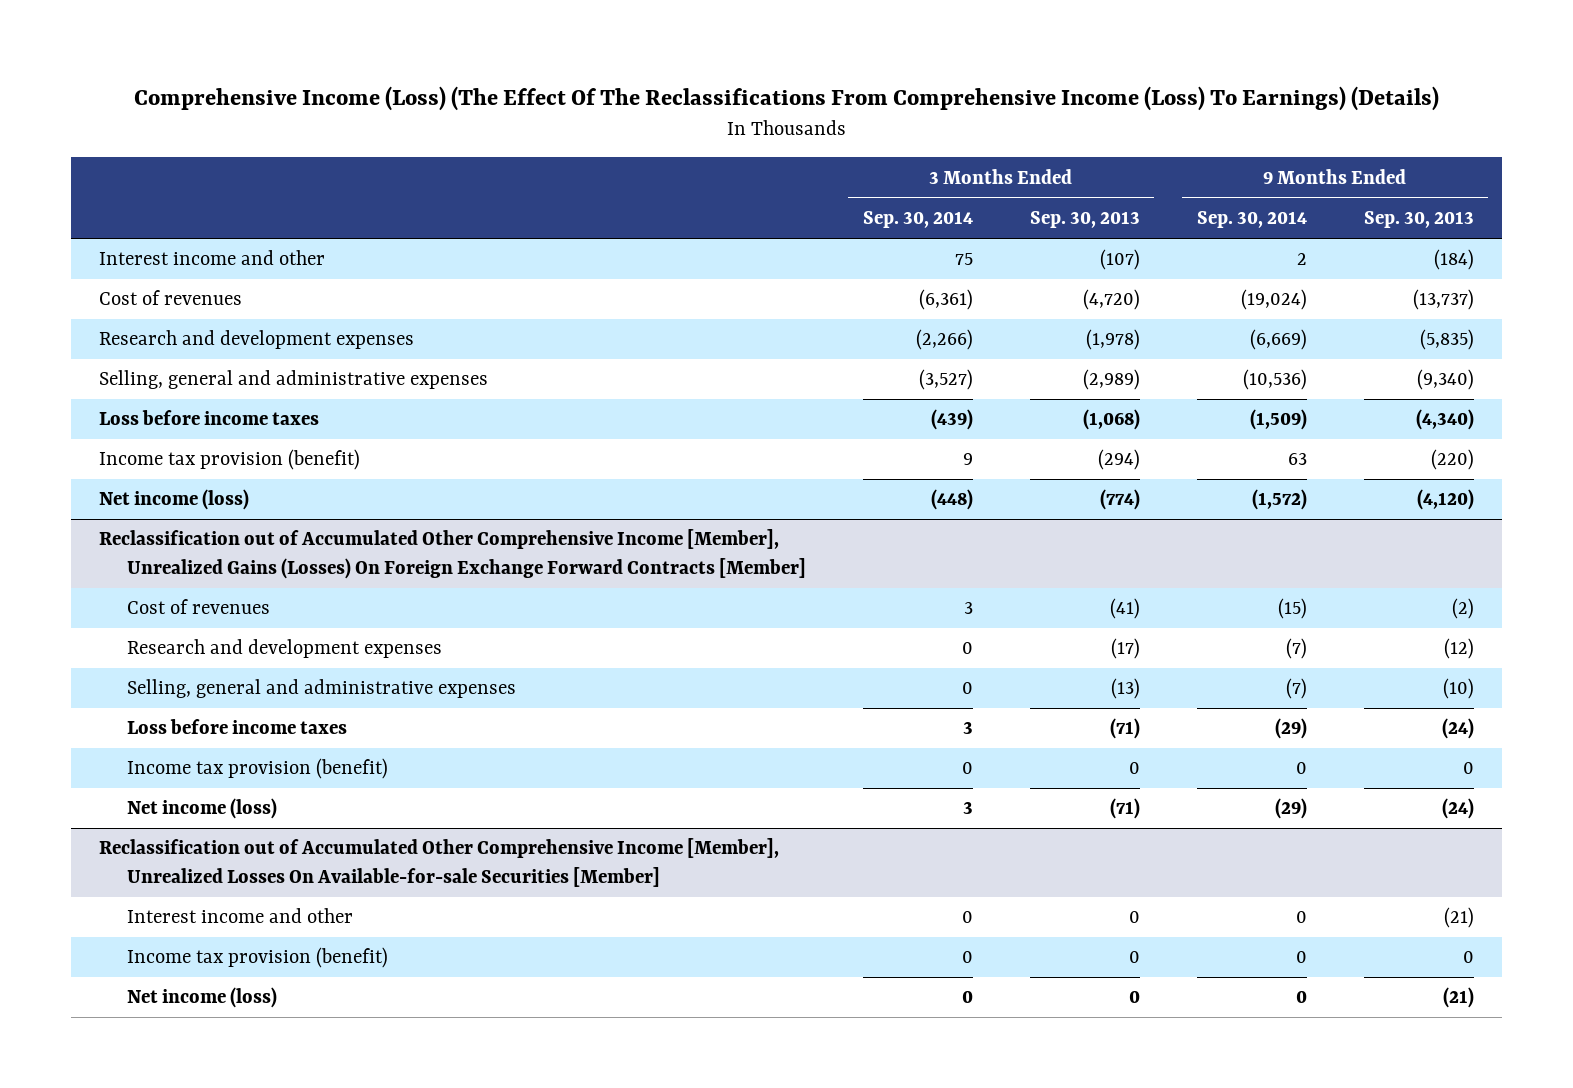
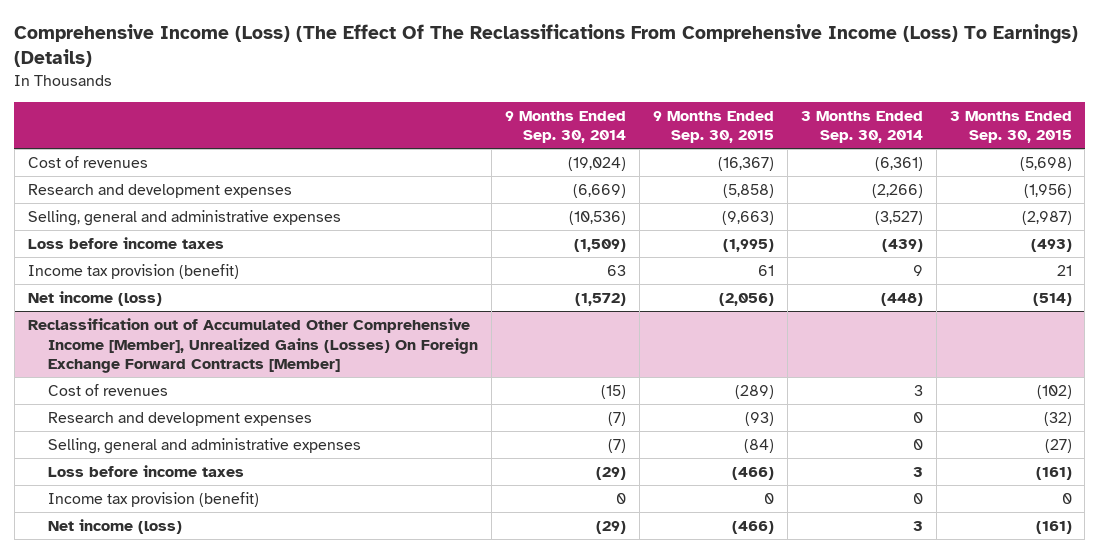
[1029,211,1140,229] Sep. 30, 2013 -> none
[1363,211,1474,229] Sep. 30, 2013 -> none
none -> [652,110,774,144] 9 Months Ended Sep. 30, 2015
none -> [949,110,1072,144] 3 Months Ended Sep. 30, 2015
[99,250,326,266] Interest income and other -> none
[99,838,780,888] Reclassification out of Accumulated Other Comprehensive Income [Member], Unrealized Losses On Available-for-sale Securities [Member] -> none
[126,908,353,924] Interest income and other -> none
[126,947,388,969] Income tax provision (benefit) -> none
[126,987,277,1009] Net income (loss) -> none

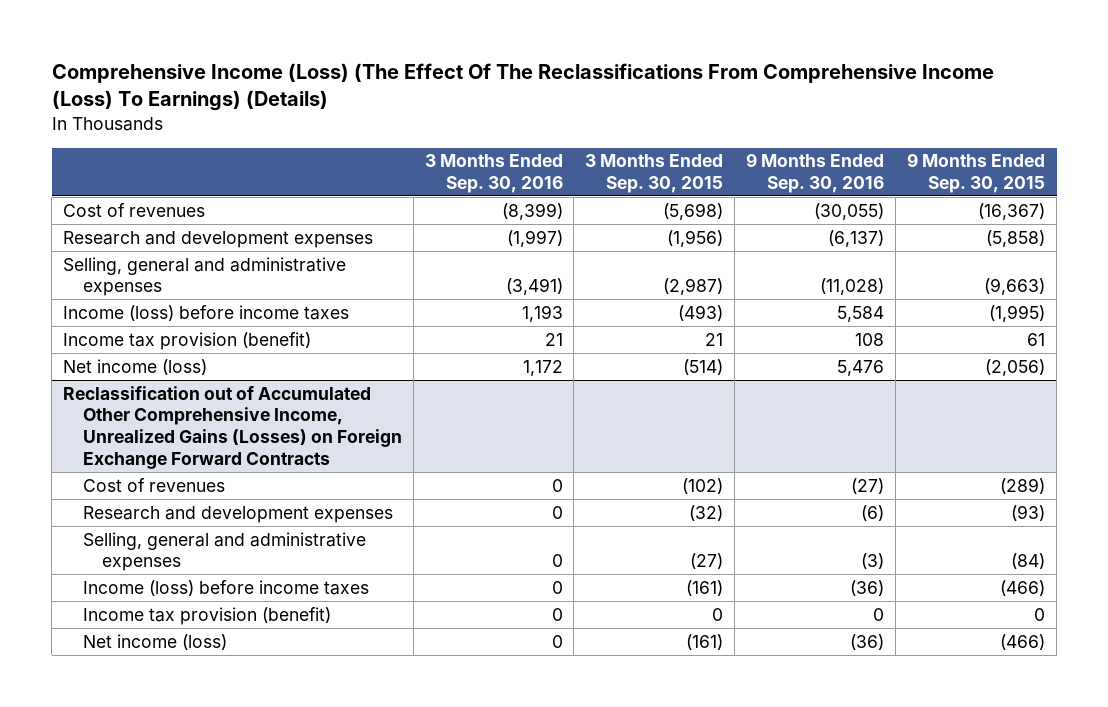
[505,110,627,144] 9 Months Ended Sep. 30, 2014 -> none
[800,110,923,144] 3 Months Ended Sep. 30, 2014 -> none
none -> [424,154,563,194] 3 Months Ended Sep. 30, 2016
none -> [746,153,885,194] 9 Months Ended Sep. 30, 2016
[27,236,224,249] Loss before income taxes -> [63,304,350,321] Income (loss) before income taxes
[27,317,479,374] Reclassification out of Accumulated Other Comprehensive Income [Member], Unrealized Gains (Losses) On Foreign Exchange Forward Contracts [Member] -> [63,385,402,469] Reclassification out of Accumulated Other Comprehensive Income, Unrealized Gains (Losses) on Foreign Exchange Forward Contracts
[48,464,245,477] Loss before income taxes -> [82,579,369,596] Income (loss) before income taxes

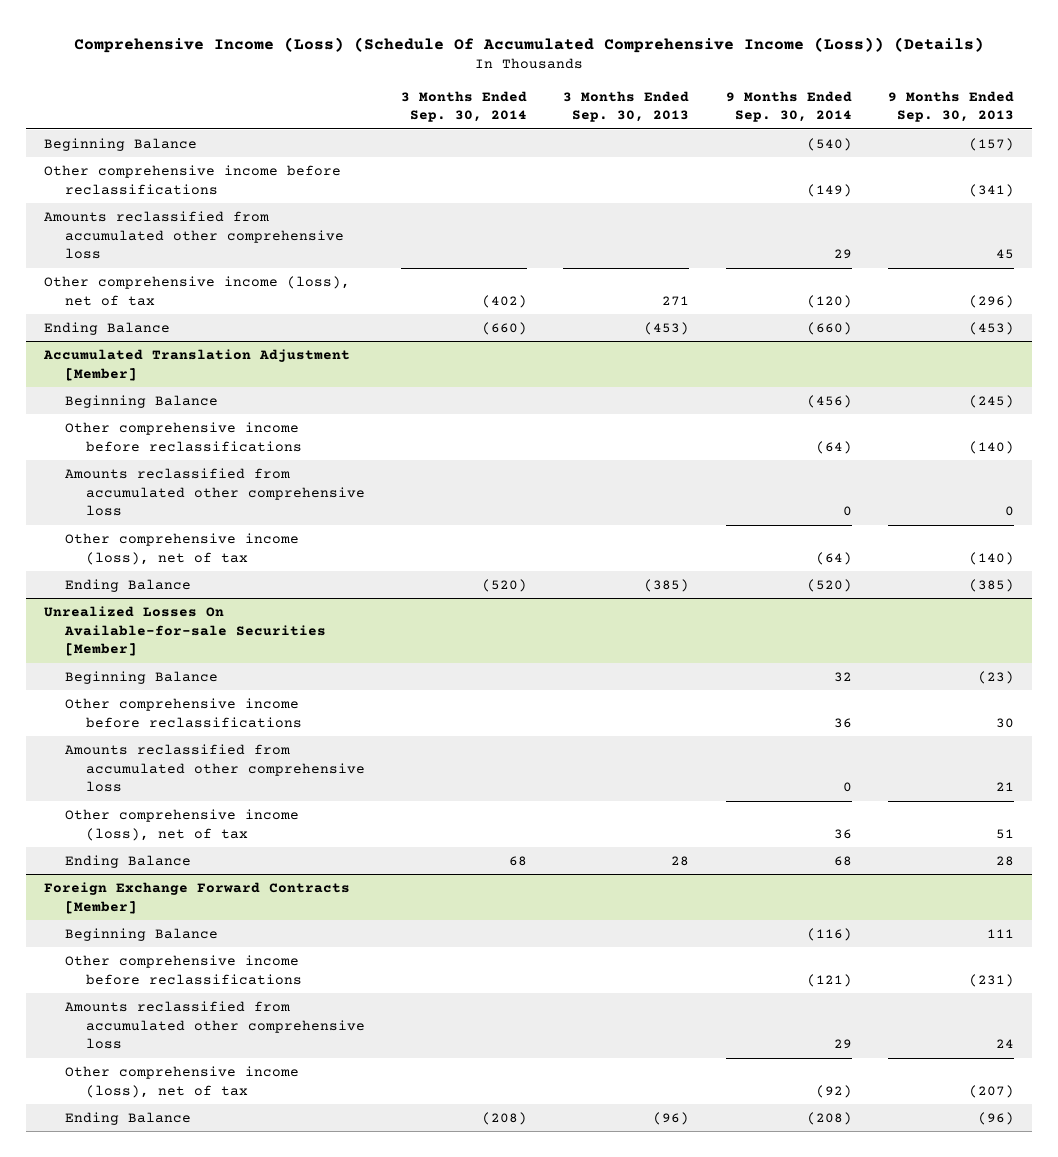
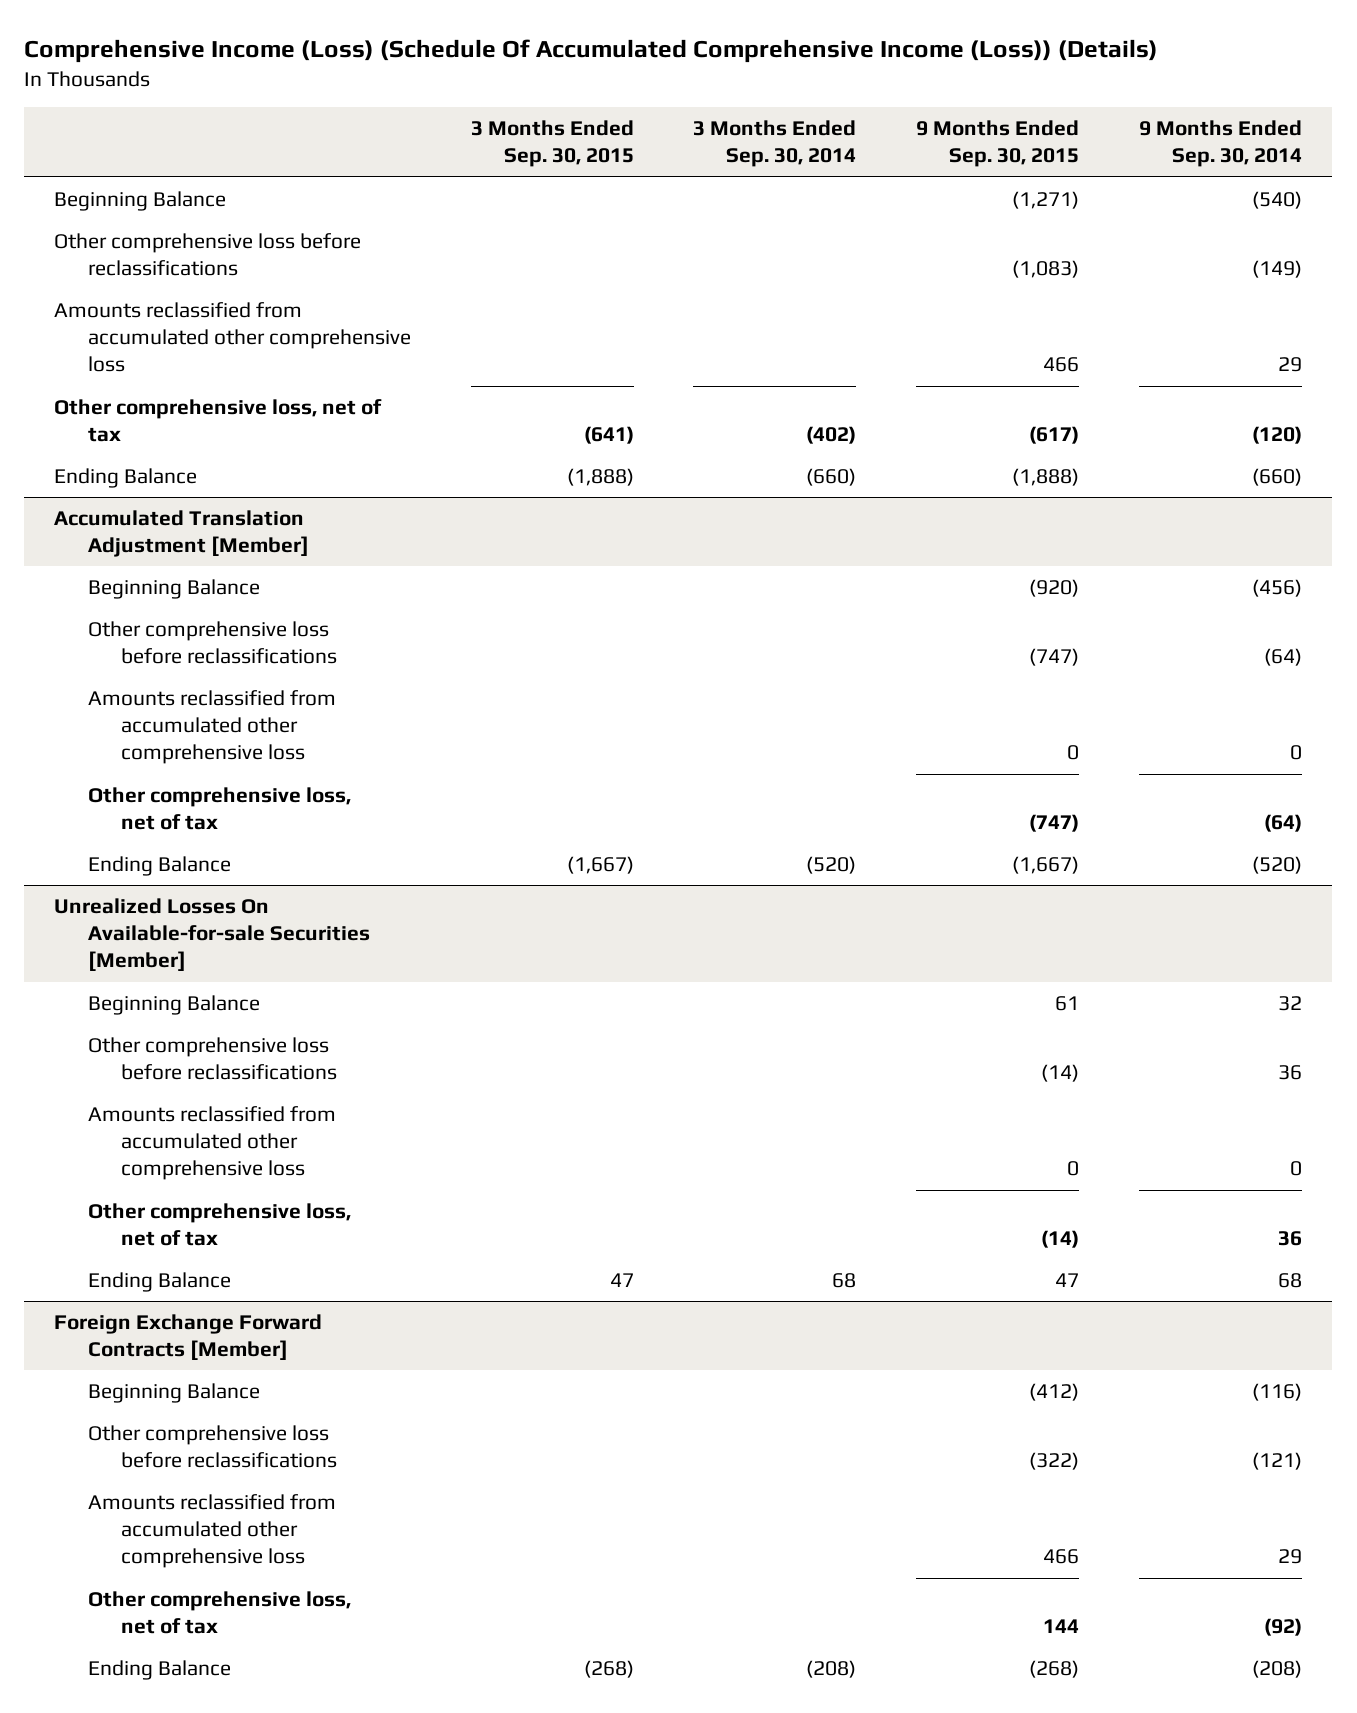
[563,90,690,123] 3 Months Ended Sep. 30, 2013 -> none
[887,90,1014,123] 9 Months Ended Sep. 30, 2013 -> none
none -> [470,120,634,168] 3 Months Ended Sep. 30, 2015
none -> [916,120,1080,168] 9 Months Ended Sep. 30, 2015
[44,164,342,195] Other comprehensive income before reclassifications -> [54,233,362,277] Other comprehensive loss before reclassifications
[44,275,351,306] Other comprehensive income (loss), net of tax -> [54,399,383,443] Other comprehensive loss, net of tax
[65,421,302,452] Other comprehensive income before reclassifications -> [87,621,337,665] Other comprehensive loss before reclassifications
[65,532,300,565] Other comprehensive income (loss), net of tax -> [87,787,351,831] Other comprehensive loss, net of tax
[65,697,302,728] Other comprehensive income before reclassifications -> [87,1037,337,1081] Other comprehensive loss before reclassifications
[65,808,300,841] Other comprehensive income (loss), net of tax -> [87,1203,351,1247] Other comprehensive loss, net of tax
[65,954,302,985] Other comprehensive income before reclassifications -> [87,1425,337,1469] Other comprehensive loss before reclassifications
[65,1065,300,1098] Other comprehensive income (loss), net of tax -> [87,1591,351,1635] Other comprehensive loss, net of tax

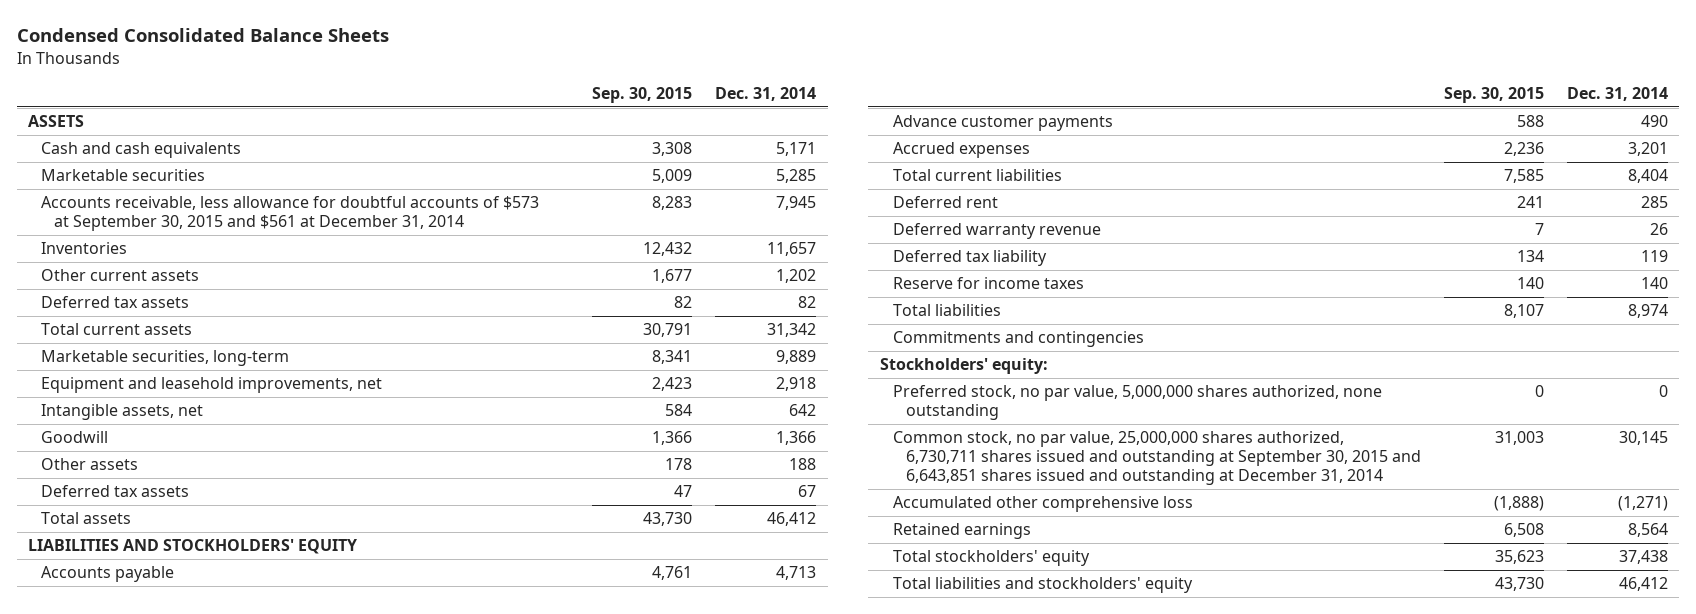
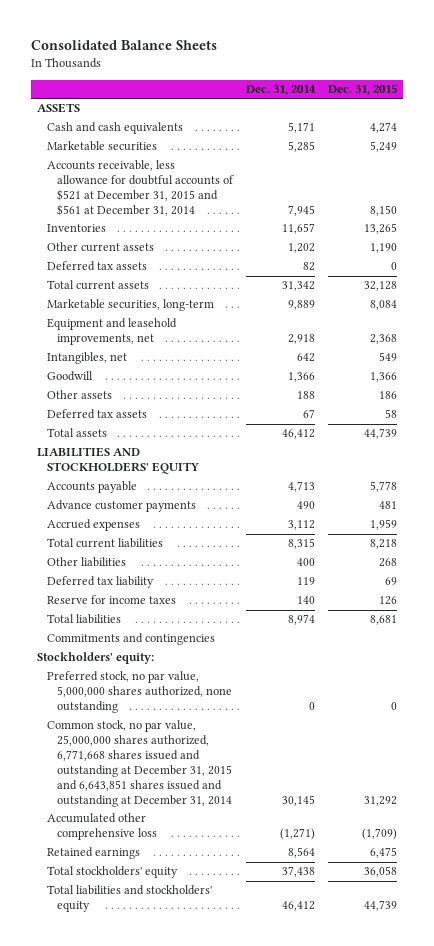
[16,27,389,42] Condensed Consolidated Balance Sheets -> [30,40,217,51] Consolidated Balance Sheets
[592,87,693,104] Sep. 30, 2015 -> none
none -> [327,84,397,96] Dec. 31, 2015
[41,196,540,232] Accounts receivable, less allowance for doubtful accounts of $573 at September 30, 2015 and $561 at December 31, 2014 -> [47,160,235,217] Accounts receivable, less allowance for doubtful accounts of $521 at December 31, 2015 and $561 at December 31, 2014
[41,404,204,421] Intangible assets, net -> [47,352,128,365] Intangibles, net
[892,196,998,209] Deferred rent -> none
[892,223,1101,240] Deferred warranty revenue -> none
[1627,142,1668,157] 3,201 -> [288,520,316,531] 3,112
[1627,169,1668,184] 8,404 -> [288,538,316,550] 8,315
none -> [47,557,127,568] Other liabilities
[892,431,1421,486] Common stock, no par value, 25,000,000 shares authorized, 6,730,711 shares issued and outstanding at September 30, 2015 and 6,643,851 shares issued and outstanding at December 31, 2014 -> [47,720,233,808] Common stock, no par value, 25,000,000 shares authorized, 6,771,668 shares issued and outstanding at December 31, 2015 and 6,643,851 shares issued and outstanding at December 31, 2014

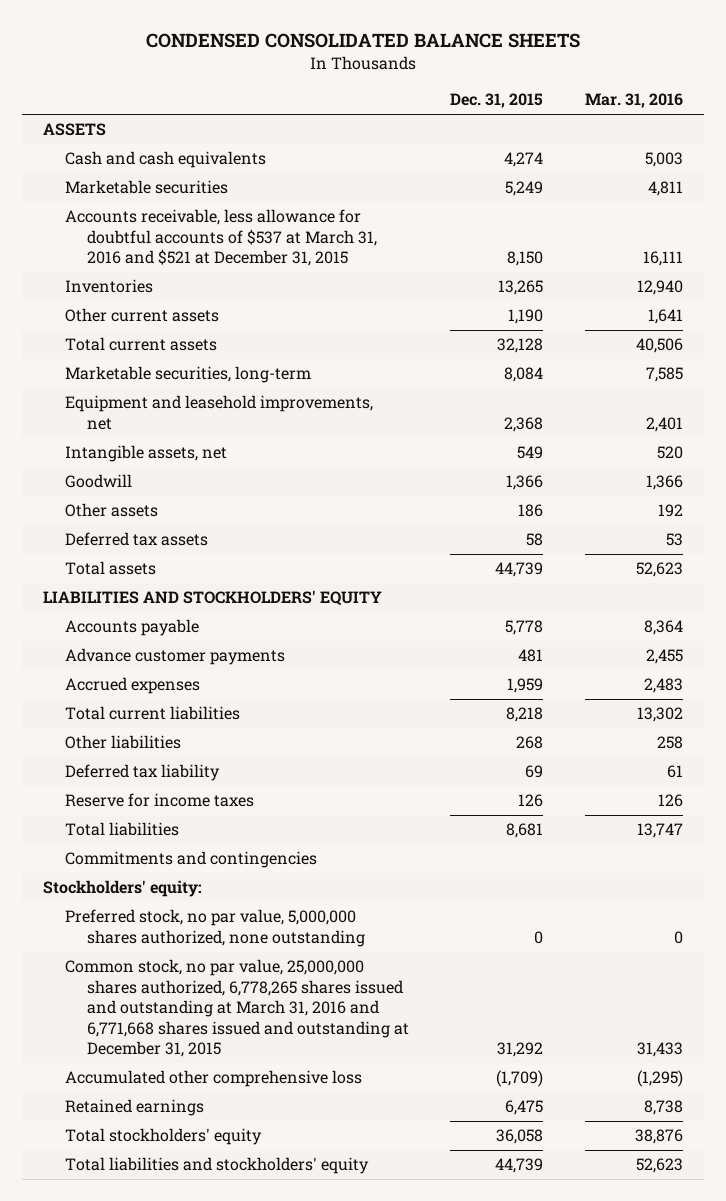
[30,40,217,51] Consolidated Balance Sheets -> [146,33,581,49] CONDENSED CONSOLIDATED BALANCE SHEETS
[246,85,317,96] Dec. 31, 2014 -> none
none -> [584,93,683,109] Mar. 31, 2016
[47,160,235,217] Accounts receivable, less allowance for doubtful accounts of $521 at December 31, 2015 and $561 at December 31, 2014 -> [65,209,377,267] Accounts receivable, less allowance for doubtful accounts of $537 at March 31, 2016 and $521 at December 31, 2015
[47,261,148,272] Deferred tax assets -> none
[47,352,128,365] Intangibles, net -> [65,445,228,463] Intangible assets, net
[47,720,233,808] Common stock, no par value, 25,000,000 shares authorized, 6,771,668 shares issued and outstanding at December 31, 2015 and 6,643,851 shares issued and outstanding at December 31, 2014 -> [65,959,409,1058] Common stock, no par value, 25,000,000 shares authorized, 6,778,265 shares issued and outstanding at March 31, 2016 and 6,771,668 shares issued and outstanding at December 31, 2015

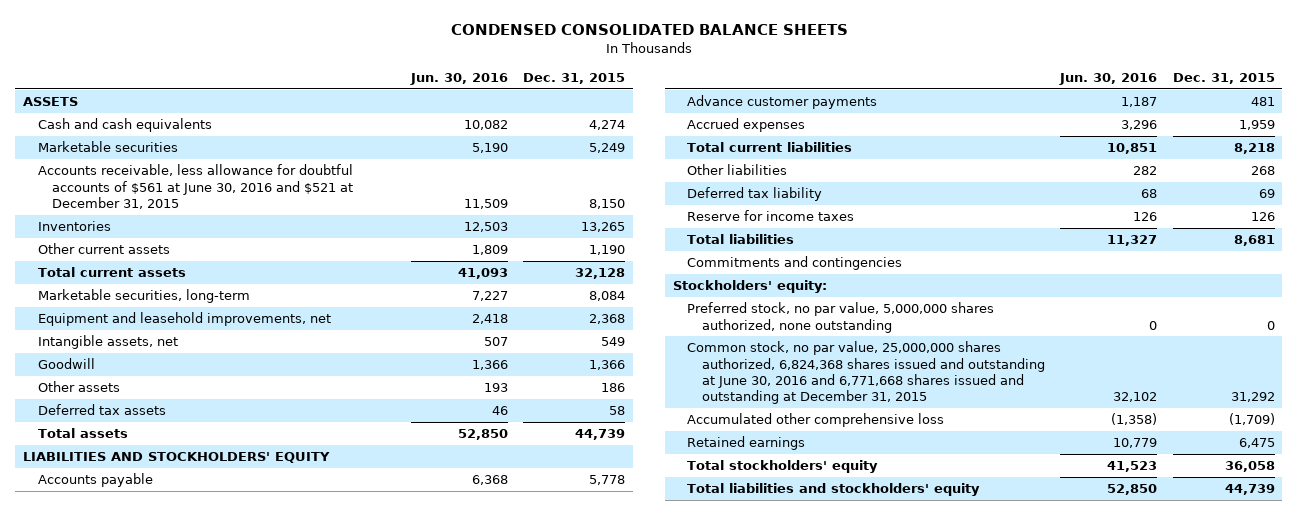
[584,93,683,109] Mar. 31, 2016 -> none
none -> [409,72,508,85] Jun. 30, 2016
[65,209,377,267] Accounts receivable, less allowance for doubtful accounts of $537 at March 31, 2016 and $521 at December 31, 2015 -> [37,164,354,210] Accounts receivable, less allowance for doubtful accounts of $561 at June 30, 2016 and $521 at December 31, 2015
[65,959,409,1058] Common stock, no par value, 25,000,000 shares authorized, 6,778,265 shares issued and outstanding at March 31, 2016 and 6,771,668 shares issued and outstanding at December 31, 2015 -> [687,341,1046,405] Common stock, no par value, 25,000,000 shares authorized, 6,824,368 shares issued and outstanding at June 30, 2016 and 6,771,668 shares issued and outstanding at December 31, 2015

